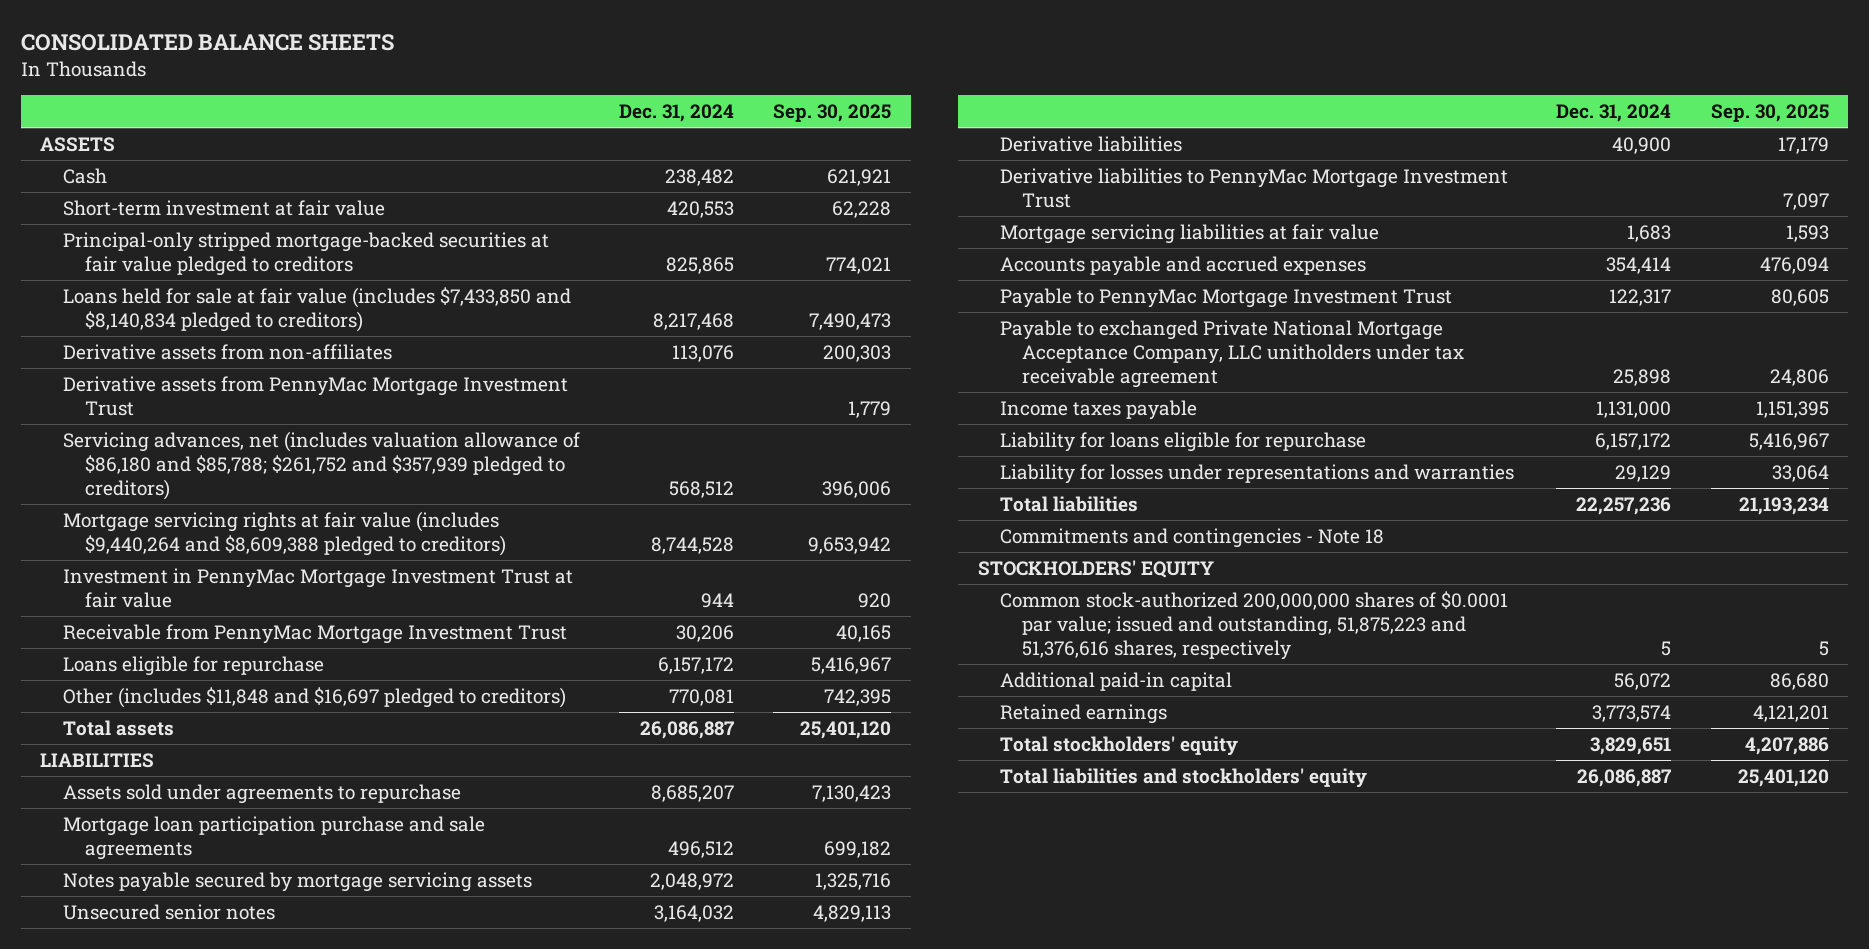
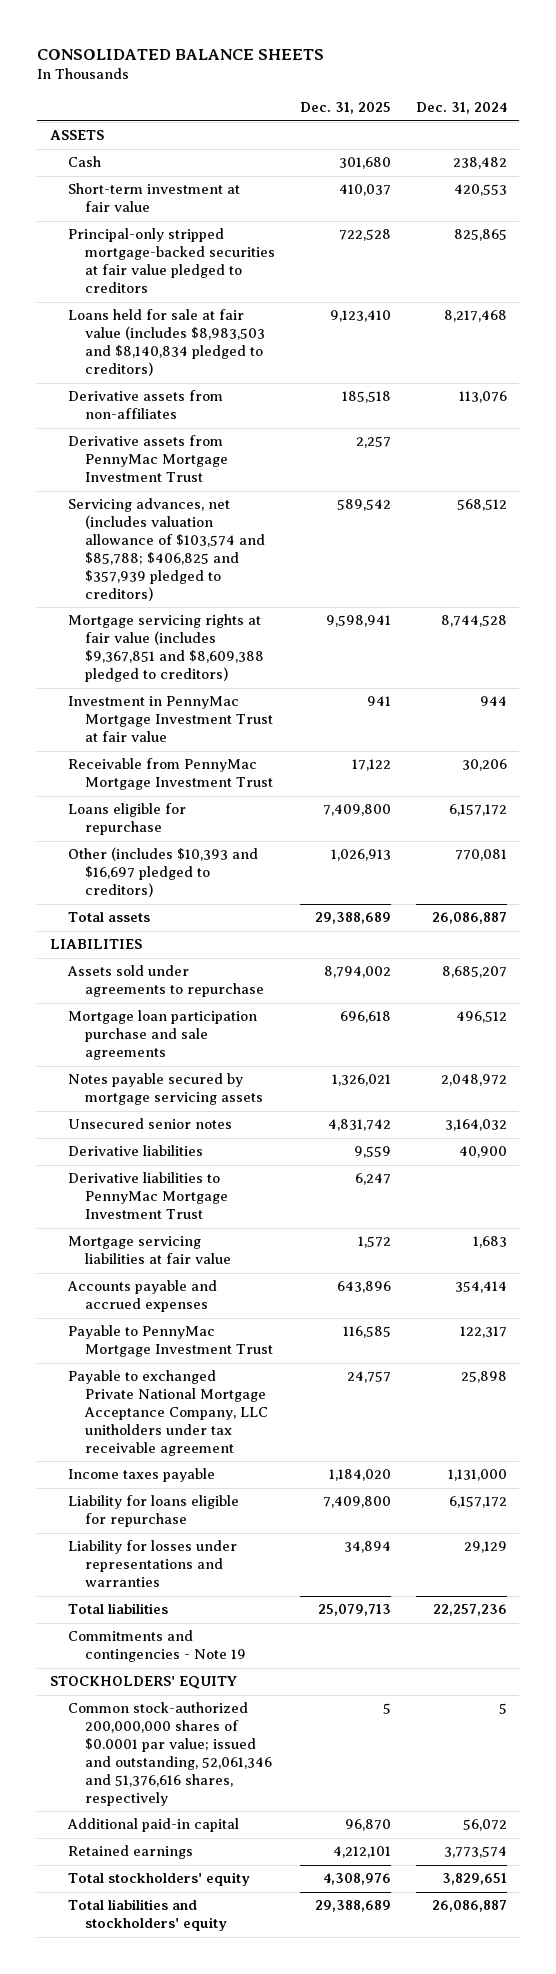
[772,104,891,123] Sep. 30, 2025 -> none
none -> [300,102,392,115] Dec. 31, 2025
[62,286,571,333] Loans held for sale at fair value (includes $7,433,850 and $8,140,834 pledged to creditors) -> [67,309,266,377] Loans held for sale at fair value (includes $8,983,503 and $8,140,834 pledged to creditors)
[62,430,580,501] Servicing advances, net (includes valuation allowance of $86,180 and $85,788; $261,752 and $357,939 pledged to creditors) -> [67,498,266,601] Servicing advances, net (includes valuation allowance of $103,574 and $85,788; $406,825 and $357,939 pledged to creditors)
[62,510,506,557] Mortgage servicing rights at fair value (includes $9,440,264 and $8,609,388 pledged to creditors) -> [67,614,265,683] Mortgage servicing rights at fair value (includes $9,367,851 and $8,609,388 pledged to creditors)
[62,686,566,708] Other (includes $11,848 and $16,697 pledged to creditors) -> [67,847,258,898] Other (includes $10,393 and $16,697 pledged to creditors)
[1000,527,1385,548] Commitments and contingencies - Note 18 -> [67,1630,247,1663] Commitments and contingencies - Note 19
[1000,590,1509,661] Common stock-authorized 200,000,000 shares of $0.0001 par value; issued and outstanding, 51,875,223 and 51,376,616 shares, respectively -> [67,1702,273,1806] Common stock-authorized 200,000,000 shares of $0.0001 par value; issued and outstanding, 52,061,346 and 51,376,616 shares, respectively

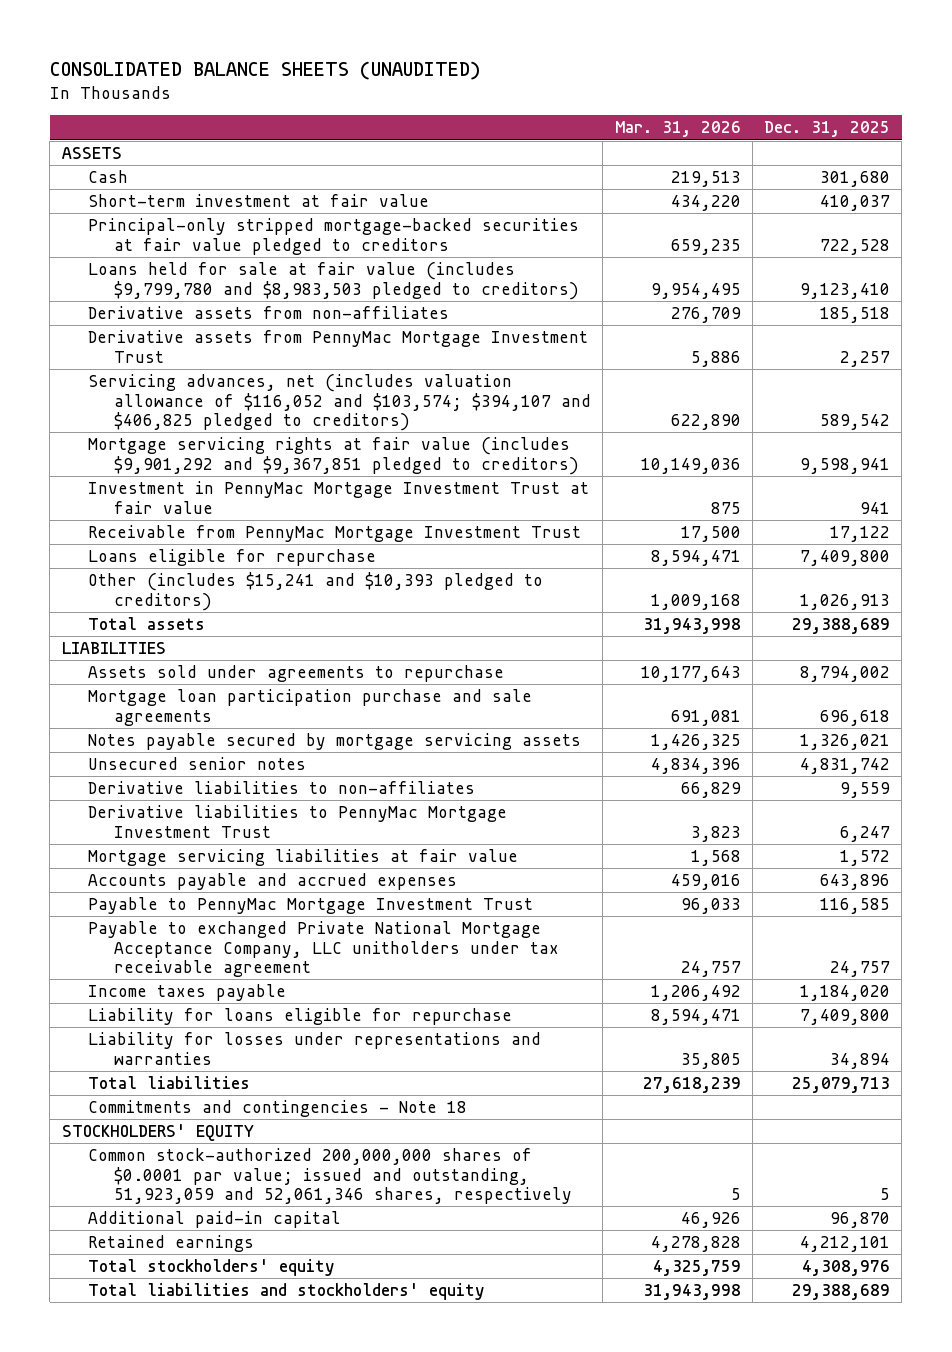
[37,48,325,60] CONSOLIDATED BALANCE SHEETS -> [49,60,481,80] CONSOLIDATED BALANCE SHEETS (UNAUDITED)
[415,102,507,115] Dec. 31, 2024 -> none
none -> [614,121,741,138] Mar. 31, 2026
[67,309,266,377] Loans held for sale at fair value (includes $8,983,503 and $8,140,834 pledged to creditors) -> [87,261,580,300] Loans held for sale at fair value (includes $9,799,780 and $8,983,503 pledged to creditors)
[67,498,266,601] Servicing advances, net (includes valuation allowance of $103,574 and $85,788; $406,825 and $357,939 pledged to creditors) -> [87,373,592,432] Servicing advances, net (includes valuation allowance of $116,052 and $103,574; $394,107 and $406,825 pledged to creditors)
[67,614,265,683] Mortgage servicing rights at fair value (includes $9,367,851 and $8,609,388 pledged to creditors) -> [87,436,580,475] Mortgage servicing rights at fair value (includes $9,901,292 and $9,367,851 pledged to creditors)
[67,847,258,898] Other (includes $10,393 and $16,697 pledged to creditors) -> [87,571,543,611] Other (includes $15,241 and $10,393 pledged to creditors)
[67,1145,203,1157] Derivative liabilities -> [87,780,475,794] Derivative liabilities to non-affiliates
[67,1630,247,1663] Commitments and contingencies - Note 19 -> [87,1099,467,1117] Commitments and contingencies - Note 18
[67,1702,273,1806] Common stock-authorized 200,000,000 shares of $0.0001 par value; issued and outstanding, 52,061,346 and 51,376,616 shares, respectively -> [87,1147,573,1205] Common stock-authorized 200,000,000 shares of $0.0001 par value; issued and outstanding, 51,923,059 and 52,061,346 shares, respectively

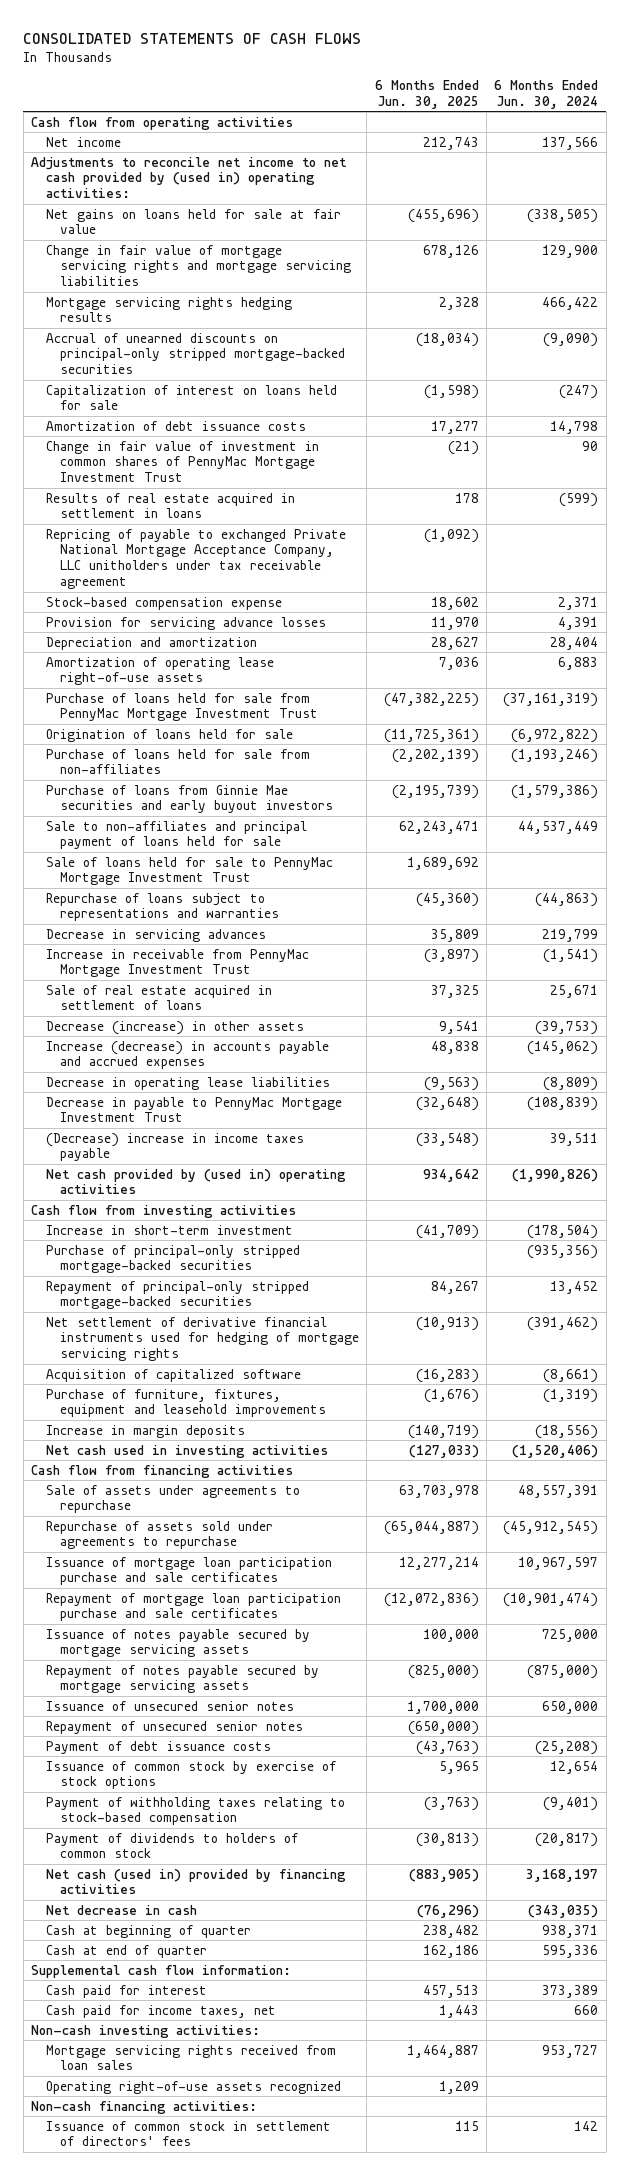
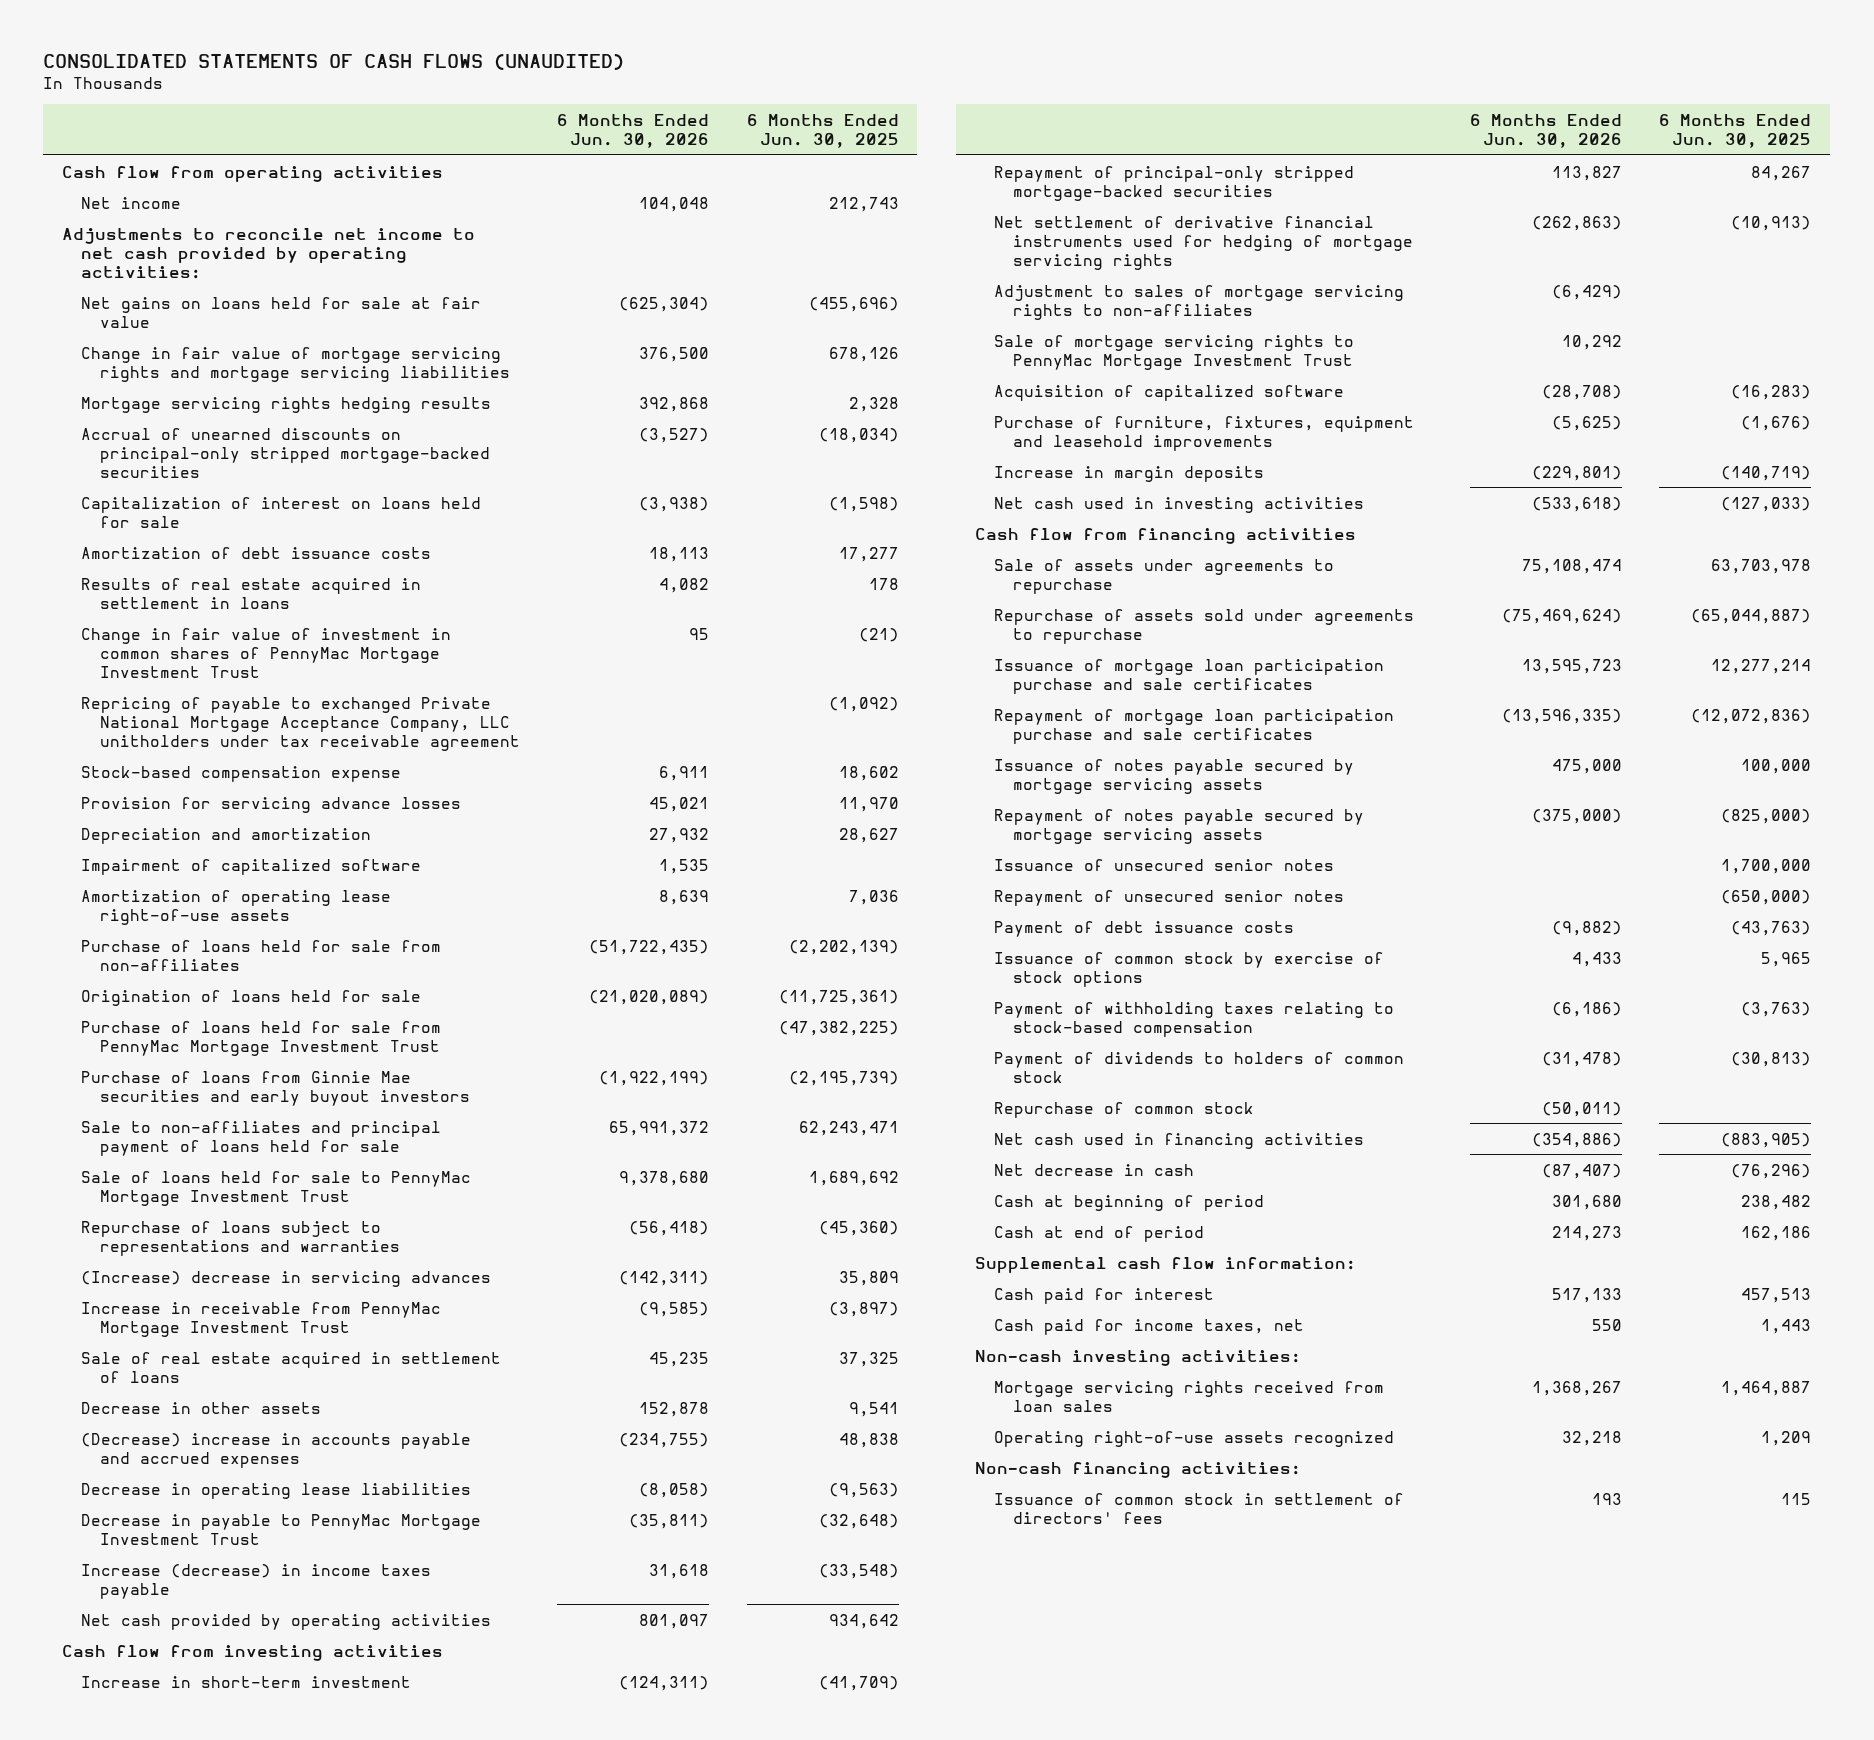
[23,33,362,45] CONSOLIDATED STATEMENTS OF CASH FLOWS -> [43,53,625,70] CONSOLIDATED STATEMENTS OF CASH FLOWS (UNAUDITED)
[494,79,599,109] 6 Months Ended Jun. 30, 2024 -> none
none -> [557,113,710,148] 6 Months Ended Jun. 30, 2026
[31,156,348,199] Adjustments to reconcile net income to net cash provided by (used in) operating activities: -> [62,227,476,279] Adjustments to reconcile net income to net cash provided by operating activities:
[45,440,319,483] Change in fair value of investment in common shares of PennyMac Mortgage Investment Trust -> [80,627,451,678] Change in fair value of investment in common shares of PennyMac Mortgage Investment Trust
none -> [80,858,421,875] Impairment of capitalized software
[45,728,293,742] Origination of loans held for sale -> [80,989,421,1006] Origination of loans held for sale
[45,692,318,722] Purchase of loans held for sale from PennyMac Mortgage Investment Trust -> [80,1020,441,1056] Purchase of loans held for sale from PennyMac Mortgage Investment Trust
[45,928,266,942] Decrease in servicing advances -> [80,1270,491,1287] (Increase) decrease in servicing advances
[45,1020,304,1035] Decrease (increase) in other assets -> [80,1401,321,1414] Decrease in other assets
[45,1040,329,1070] Increase (decrease) in accounts payable and accrued expenses -> [80,1432,471,1468] (Decrease) increase in accounts payable and accrued expenses
[45,1132,304,1162] (Decrease) increase in income taxes payable -> [80,1563,431,1599] Increase (decrease) in income taxes payable
[45,1168,346,1195] Net cash provided by (used in) operating activities -> [80,1613,491,1630] Net cash provided by operating activities
[45,1244,300,1274] Purchase of principal-only stripped mortgage-backed securities -> none
none -> [993,284,1404,320] Adjustment to sales of mortgage servicing rights to non-affiliates
none -> [993,334,1354,370] Sale of mortgage servicing rights to PennyMac Mortgage Investment Trust
none -> [993,1101,1254,1118] Repurchase of common stock
[45,1868,346,1895] Net cash (used in) provided by financing activities -> [993,1132,1364,1149] Net cash used in financing activities
[45,1924,251,1938] Cash at beginning of quarter -> [993,1194,1264,1211] Cash at beginning of period
[45,1944,207,1958] Cash at end of quarter -> [993,1225,1204,1242] Cash at end of period

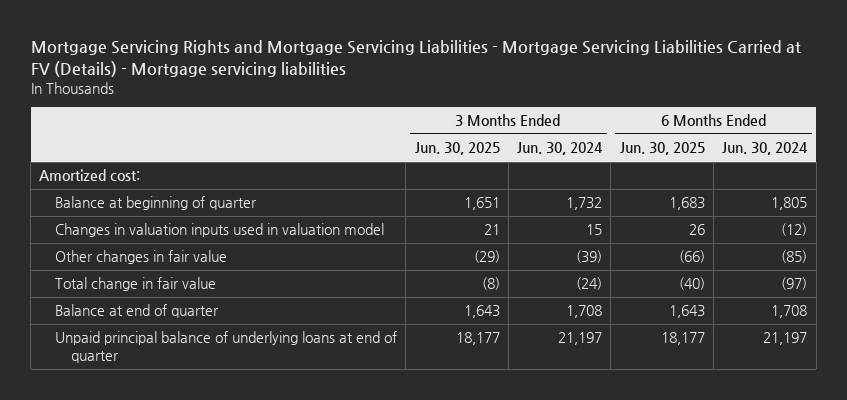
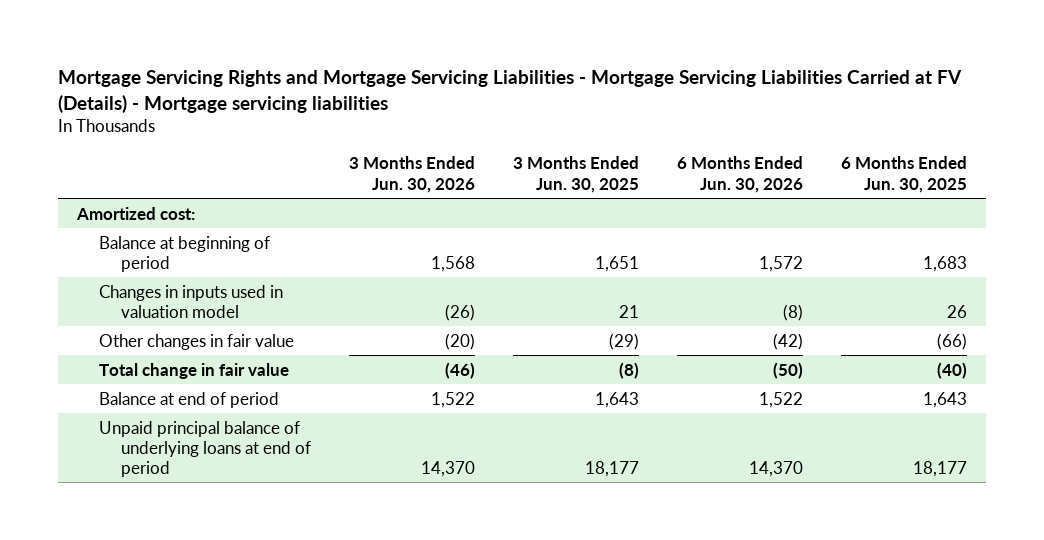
[517,142,604,156] Jun. 30, 2024 -> none
[722,142,809,156] Jun. 30, 2024 -> none
none -> [349,156,476,193] 3 Months Ended Jun. 30, 2026
none -> [677,156,804,193] 6 Months Ended Jun. 30, 2026
[55,196,258,211] Balance at beginning of quarter -> [99,235,271,272] Balance at beginning of period
[55,223,385,238] Changes in valuation inputs used in valuation model -> [99,284,284,318] Changes in inputs used in valuation model
[55,304,220,319] Balance at end of quarter -> [99,391,280,408] Balance at end of period
[55,331,398,364] Unpaid principal balance of underlying loans at end of quarter -> [99,420,312,477] Unpaid principal balance of underlying loans at end of period

